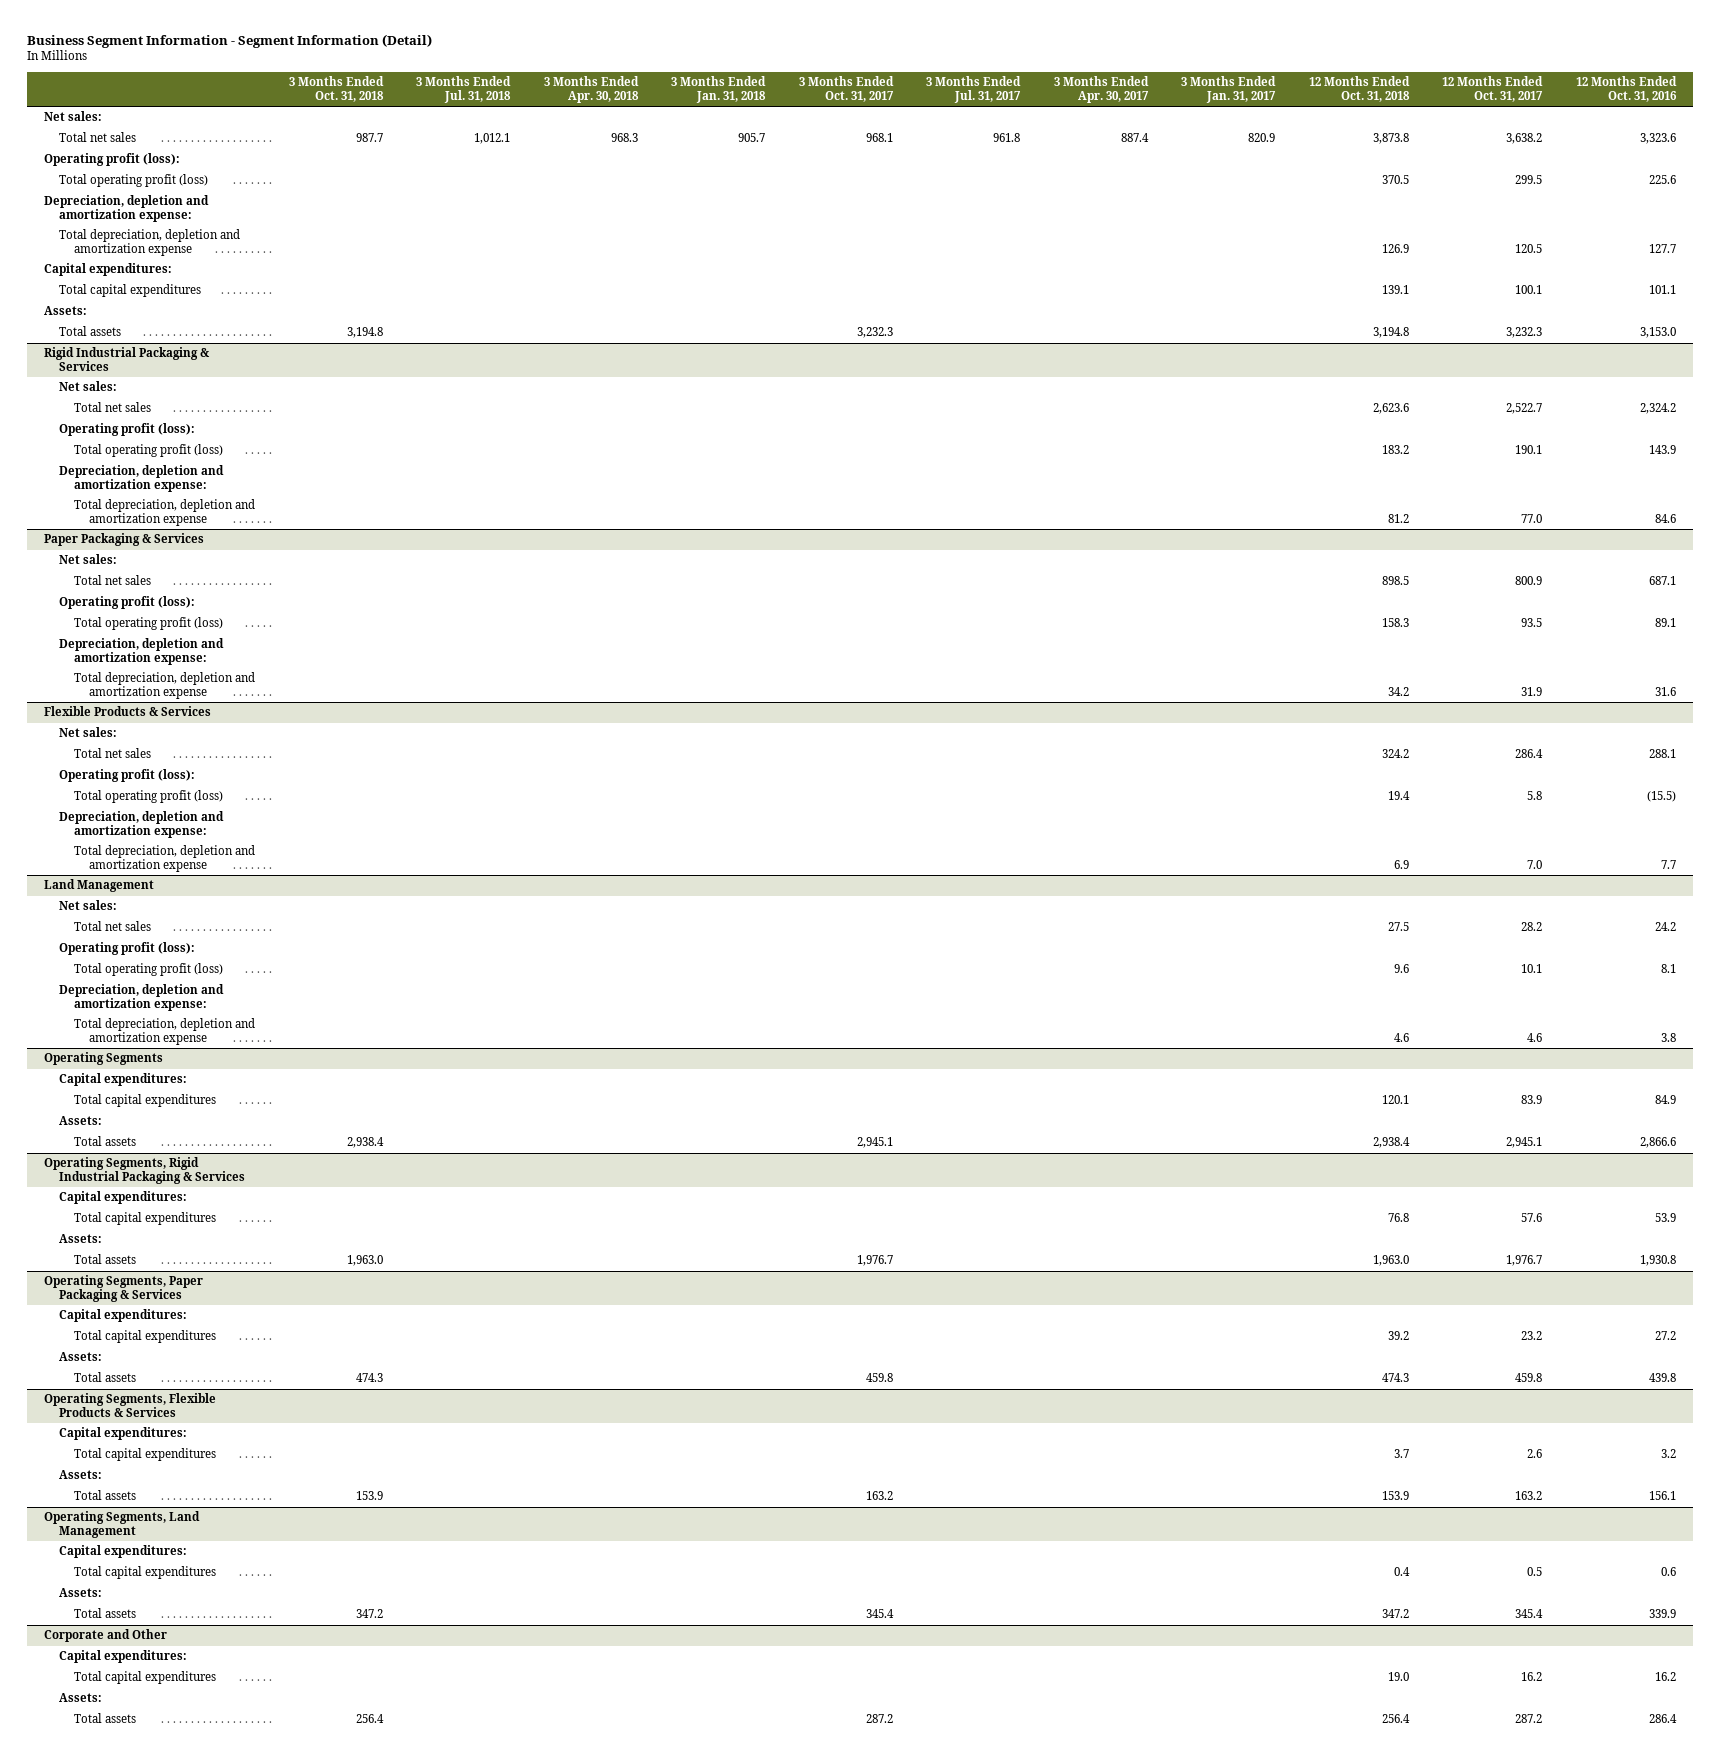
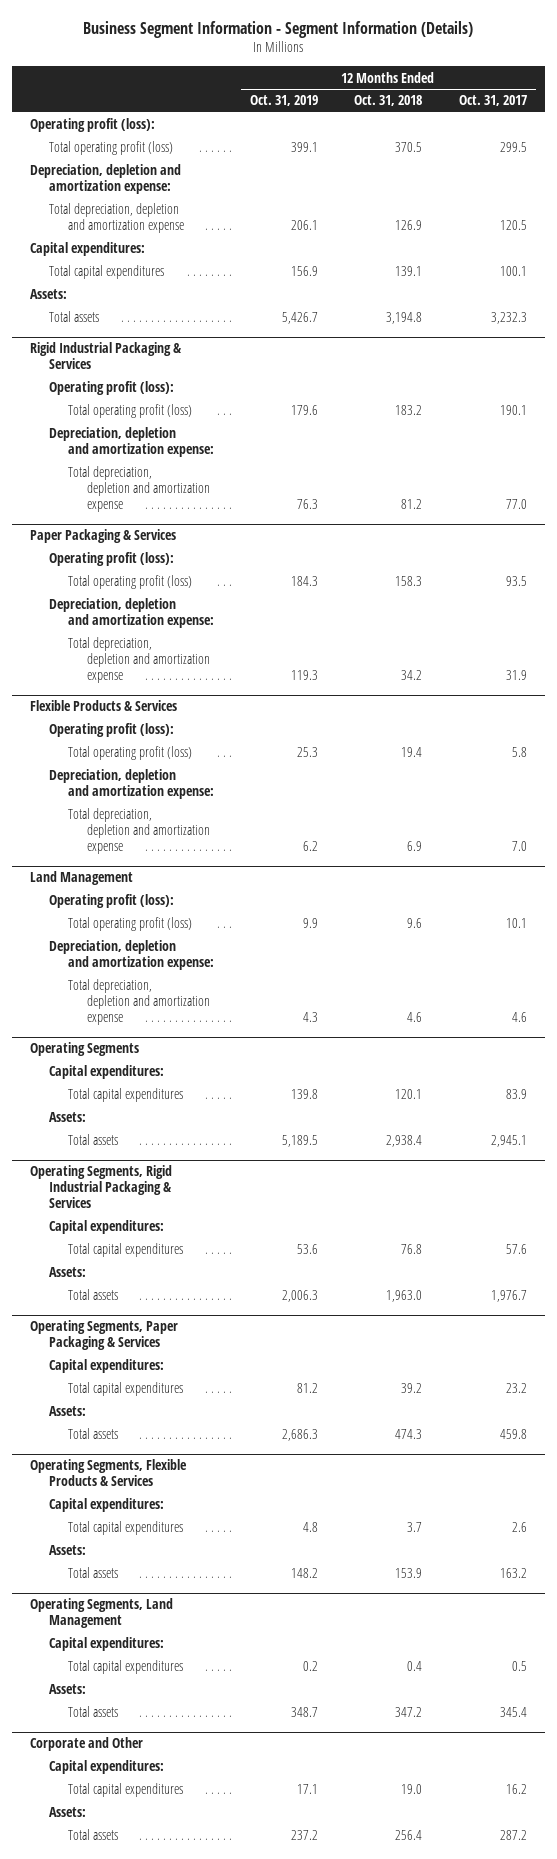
[27,34,433,49] Business Segment Information - Segment Information (Detail) -> [83,20,474,38] Business Segment Information - Segment Information (Details)
[288,76,384,102] 3 Months Ended Oct. 31, 2018 -> none
[416,76,512,103] 3 Months Ended Jul. 31, 2018 -> none
[543,76,639,103] 3 Months Ended Apr. 30, 2018 -> none
[671,76,767,103] 3 Months Ended Jan. 31, 2018 -> none
[798,76,894,102] 3 Months Ended Oct. 31, 2017 -> none
[926,76,1022,103] 3 Months Ended Jul. 31, 2017 -> none
[1053,76,1149,103] 3 Months Ended Apr. 30, 2017 -> none
[1181,76,1277,103] 3 Months Ended Jan. 31, 2017 -> none
[1575,76,1677,102] 12 Months Ended Oct. 31, 2016 -> none
none -> [250,95,319,107] Oct. 31, 2019
[44,111,103,122] Net sales: -> none
[59,132,137,143] Total net sales -> none
[59,381,118,392] Net sales: -> none
[74,402,152,413] Total net sales -> none
[59,554,118,565] Net sales: -> none
[74,575,152,586] Total net sales -> none
[59,727,118,738] Net sales: -> none
[74,748,152,759] Total net sales -> none
[59,900,118,911] Net sales: -> none
[74,921,152,932] Total net sales -> none

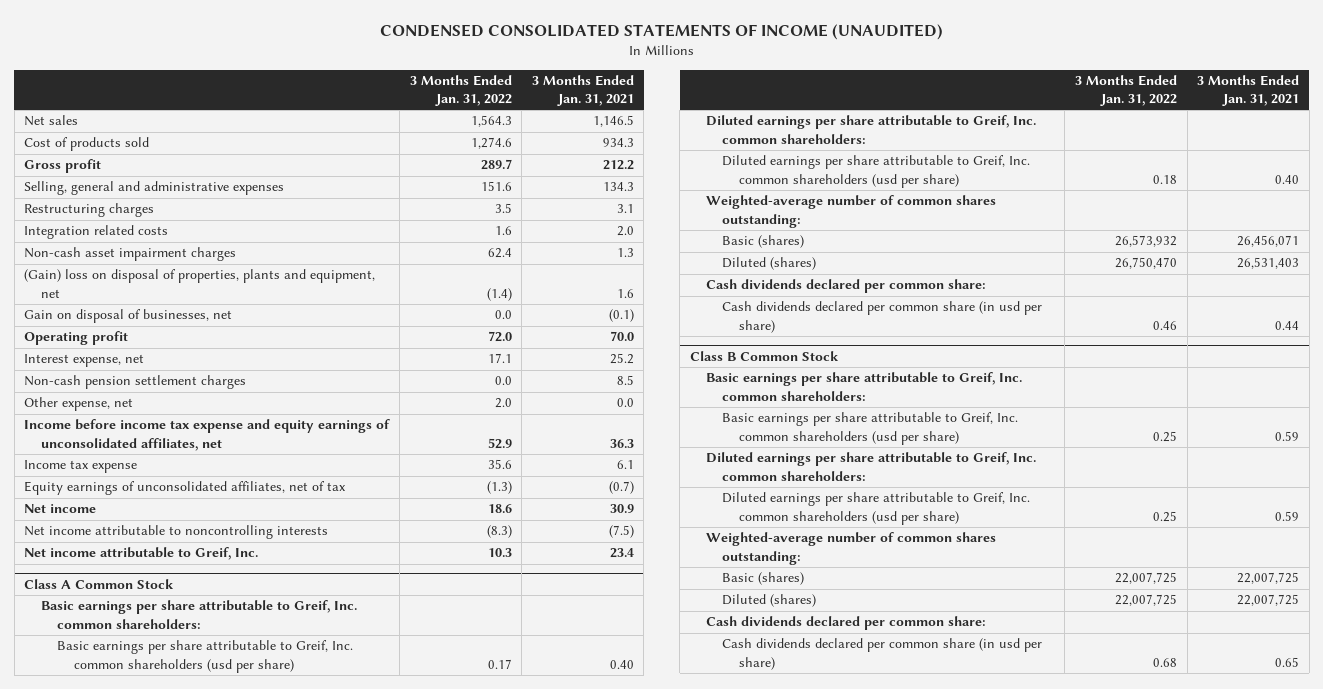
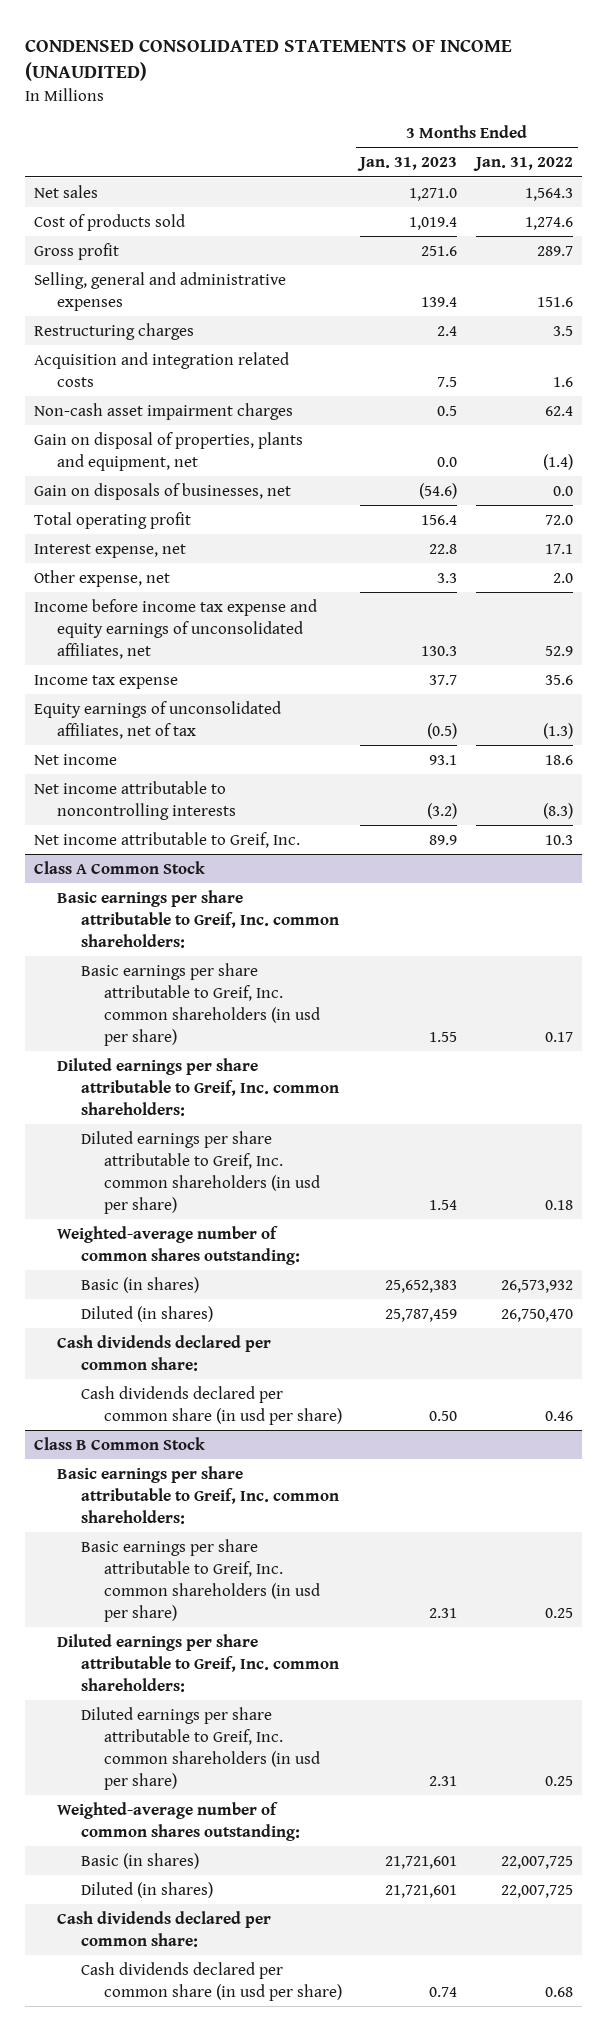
[531,75,634,107] 3 Months Ended Jan. 31, 2021 -> none
none -> [357,157,458,172] Jan. 31, 2023
[24,225,169,240] Integration related costs -> [34,351,290,387] Acquisition and integration related costs
[24,269,376,298] (Gain) loss on disposal of properties, plants and equipment, net -> [34,431,304,471] Gain on disposal of properties, plants and equipment, net
[24,309,233,324] Gain on disposal of businesses, net -> [34,482,292,500] Gain on disposals of businesses, net
[24,331,129,346] Operating profit -> [34,511,192,529] Total operating profit
[24,375,247,390] Non-cash pension settlement charges -> none
[57,640,354,673] Basic earnings per share attributable to Greif, Inc. common shareholders (usd per share) -> [80,962,320,1046] Basic earnings per share attributable to Greif, Inc. common shareholders (in usd per share)
[722,155,1031,188] Diluted earnings per share attributable to Greif, Inc. common shareholders (usd per share) -> [80,1130,320,1214] Diluted earnings per share attributable to Greif, Inc. common shareholders (in usd per share)
[722,235,805,249] Basic (shares) -> [80,1276,199,1293] Basic (in shares)
[722,257,817,271] Diluted (shares) -> [80,1305,213,1322] Diluted (in shares)
[722,412,1019,445] Basic earnings per share attributable to Greif, Inc. common shareholders (usd per share) -> [80,1538,320,1622] Basic earnings per share attributable to Greif, Inc. common shareholders (in usd per share)
[722,492,1031,525] Diluted earnings per share attributable to Greif, Inc. common shareholders (usd per share) -> [80,1706,320,1790] Diluted earnings per share attributable to Greif, Inc. common shareholders (in usd per share)
[722,572,805,586] Basic (shares) -> [80,1852,199,1869] Basic (in shares)
[722,594,817,608] Diluted (shares) -> [80,1881,213,1898] Diluted (in shares)

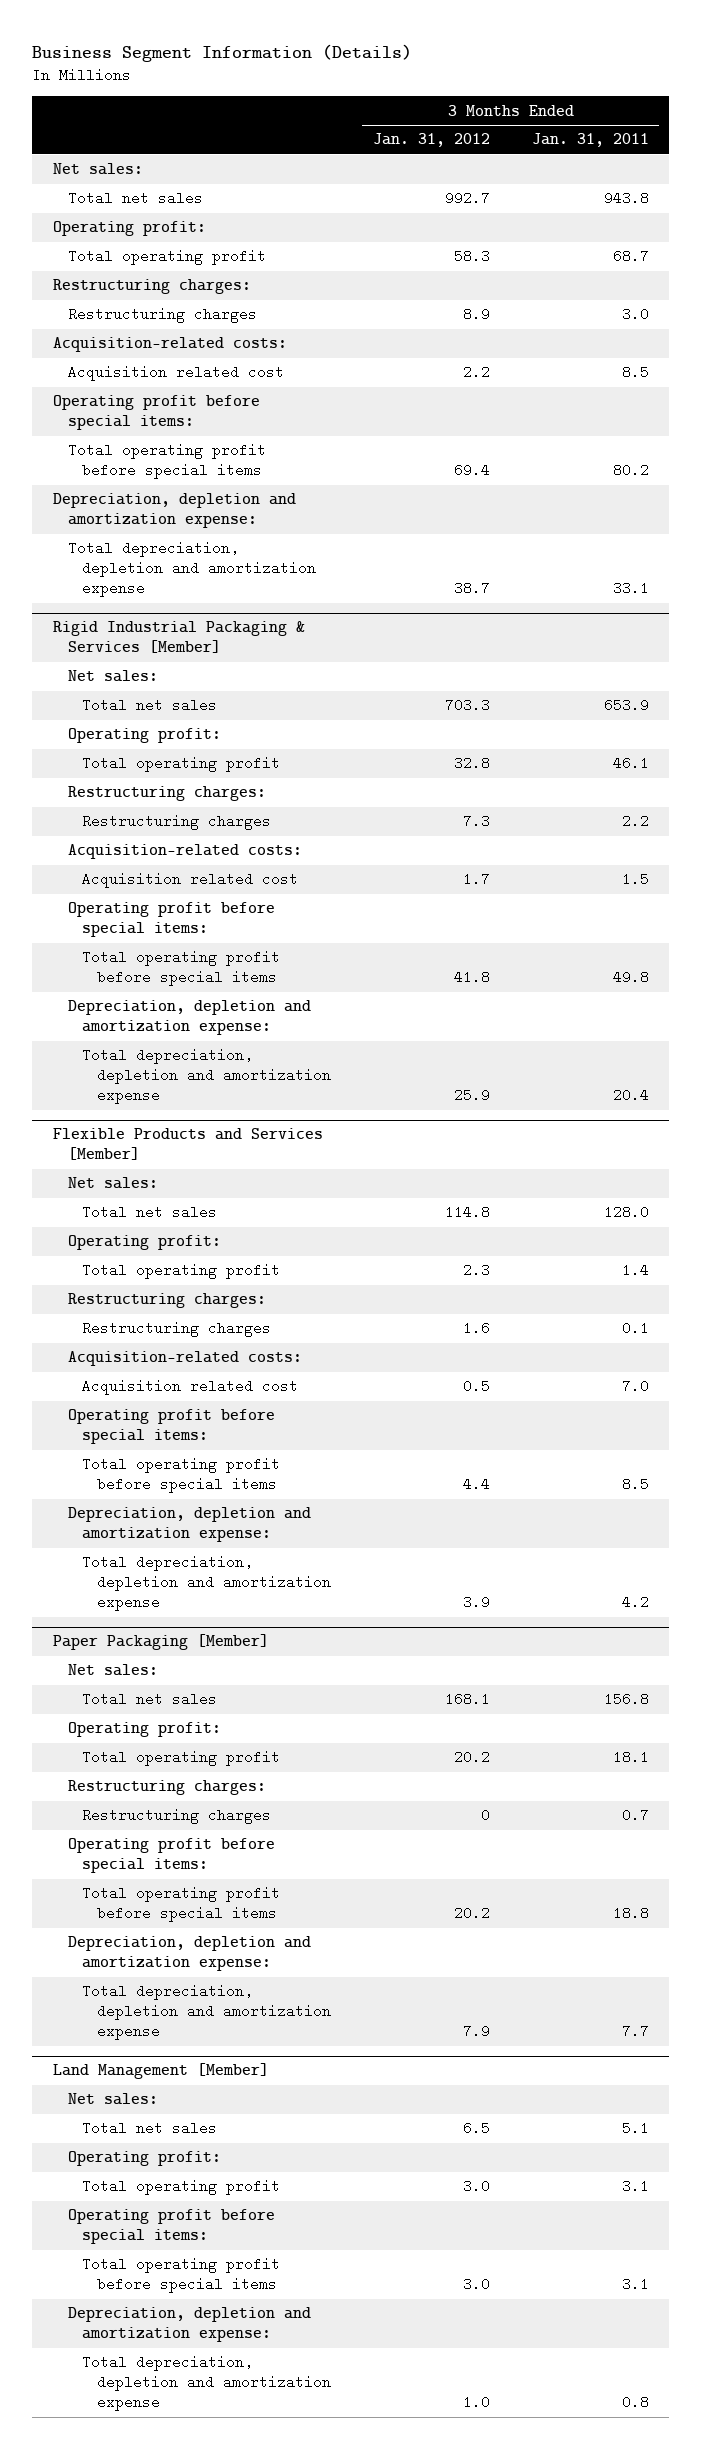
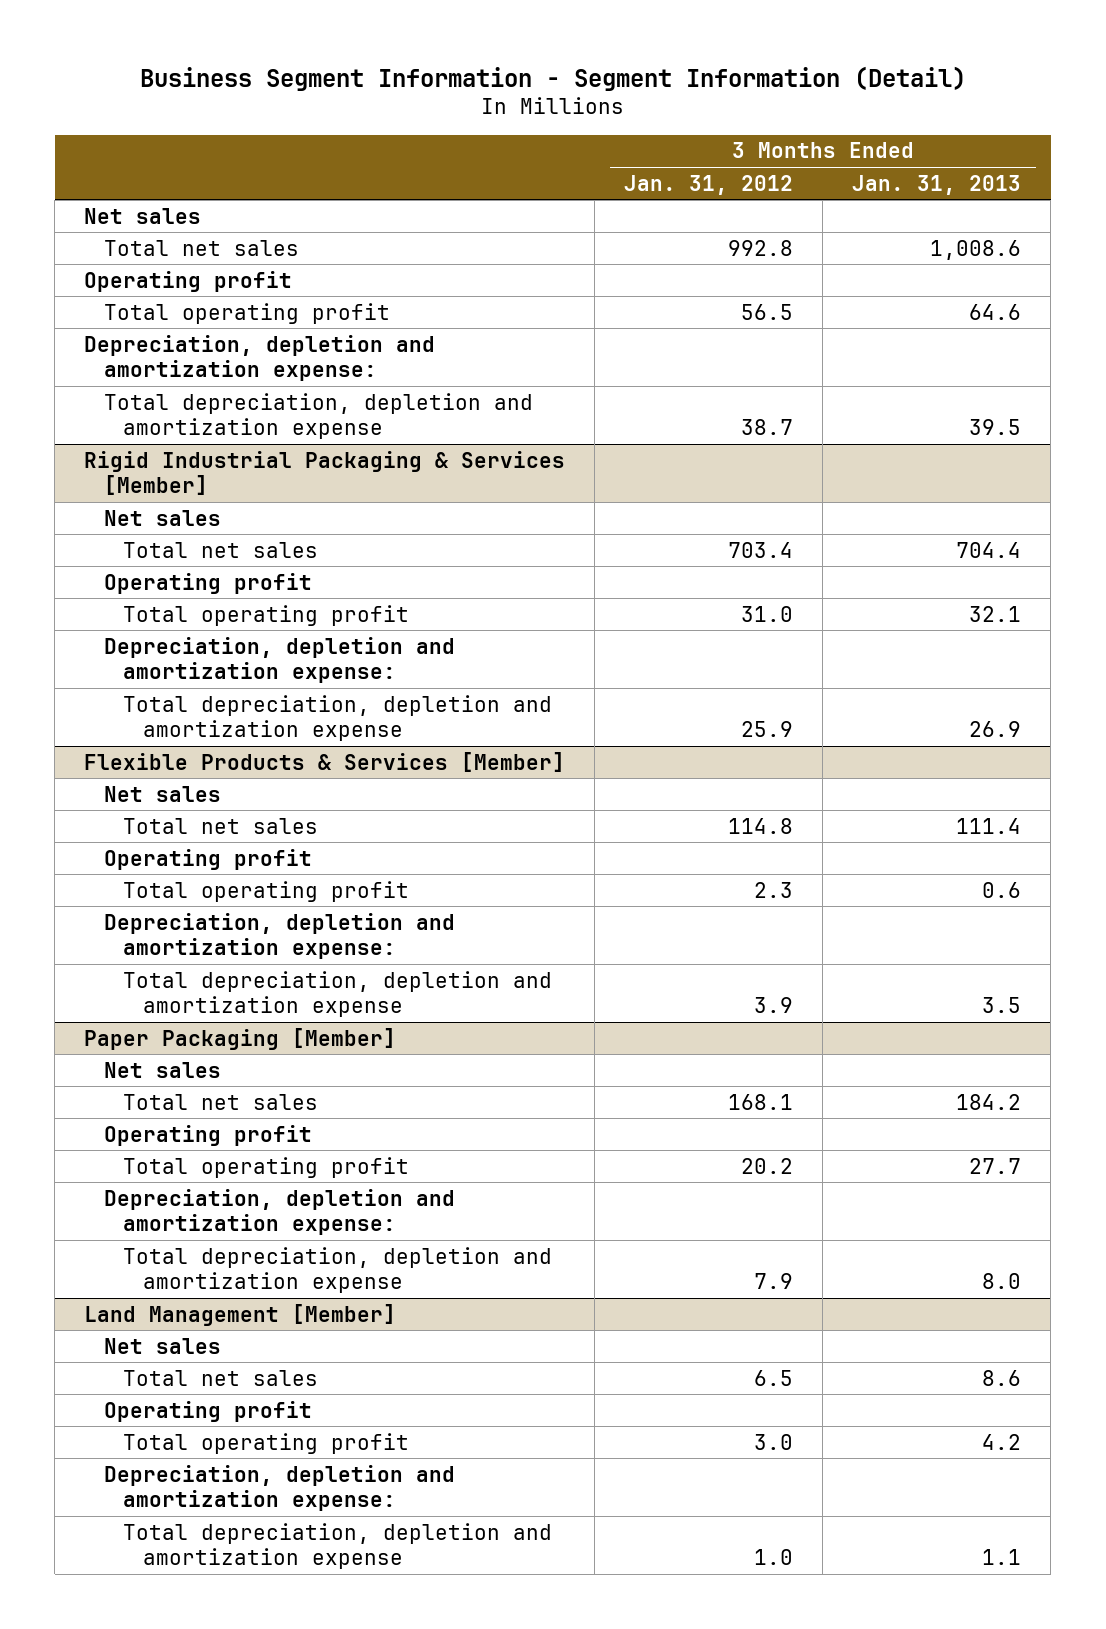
[32,43,413,62] Business Segment Information (Details) -> [139,65,966,91] Business Segment Information - Segment Information (Detail)
[531,133,649,148] Jan. 31, 2011 -> none
none -> [852,174,1022,195] Jan. 31, 2013
[53,279,252,295] Restructuring charges: -> none
[67,307,257,324] Restructuring charges -> none
[53,337,288,353] Acquisition-related costs: -> none
[67,365,284,382] Acquisition related cost -> none
[53,395,261,431] Operating profit before special items: -> none
[67,443,266,480] Total operating profit before special items -> none
[53,163,144,176] Net sales: -> [84,207,202,224] Net sales
[444,191,490,206] 992.7 -> [728,239,794,256] 992.8
[53,221,207,237] Operating profit: -> [84,270,293,292] Operating profit
[453,249,490,264] 58.3 -> [741,303,794,320] 56.5
[67,786,266,802] Restructuring charges: -> none
[82,814,272,831] Restructuring charges -> none
[67,844,302,860] Acquisition-related costs: -> none
[82,872,299,889] Acquisition related cost -> none
[67,902,275,938] Operating profit before special items: -> none
[82,950,281,987] Total operating profit before special items -> none
[67,670,158,683] Net sales: -> [103,509,221,526] Net sales
[444,698,490,713] 703.3 -> [728,541,794,558] 703.4
[67,728,221,744] Operating profit: -> [103,572,312,594] Operating profit
[453,756,490,771] 32.8 -> [741,605,794,622] 31.0
[53,1128,324,1161] Flexible Products and Services [Member] -> [84,751,566,772] Flexible Products & Services [Member]
[67,1177,158,1190] Net sales: -> [103,785,221,802] Net sales
[67,1235,221,1251] Operating profit: -> [103,848,312,870] Operating profit
[67,1293,266,1309] Restructuring charges: -> none
[82,1321,272,1338] Restructuring charges -> none
[67,1351,302,1367] Acquisition-related costs: -> none
[82,1379,299,1396] Acquisition related cost -> none
[67,1409,275,1445] Operating profit before special items: -> none
[82,1457,281,1494] Total operating profit before special items -> none
[67,1664,158,1677] Net sales: -> [103,1061,221,1078] Net sales
[67,1722,221,1738] Operating profit: -> [103,1124,312,1146] Operating profit
[67,1780,266,1796] Restructuring charges: -> none
[82,1808,272,1825] Restructuring charges -> none
[67,1838,275,1874] Operating profit before special items: -> none
[82,1886,281,1923] Total operating profit before special items -> none
[67,2093,158,2106] Net sales: -> [103,1337,221,1354] Net sales
[67,2151,221,2167] Operating profit: -> [103,1400,312,1422] Operating profit
[67,2209,275,2245] Operating profit before special items: -> none
[82,2257,281,2294] Total operating profit before special items -> none

